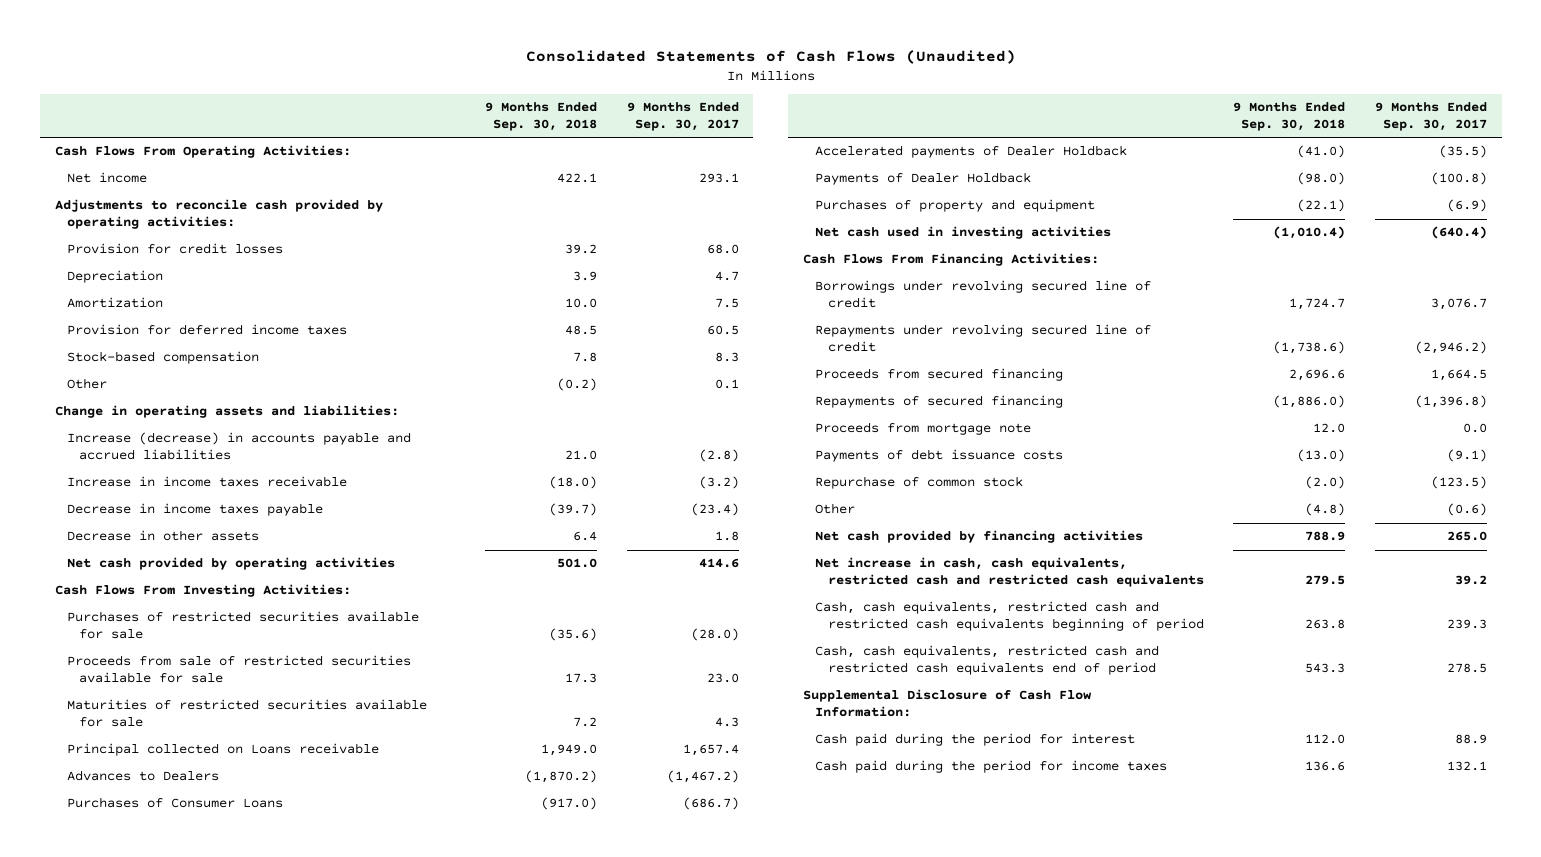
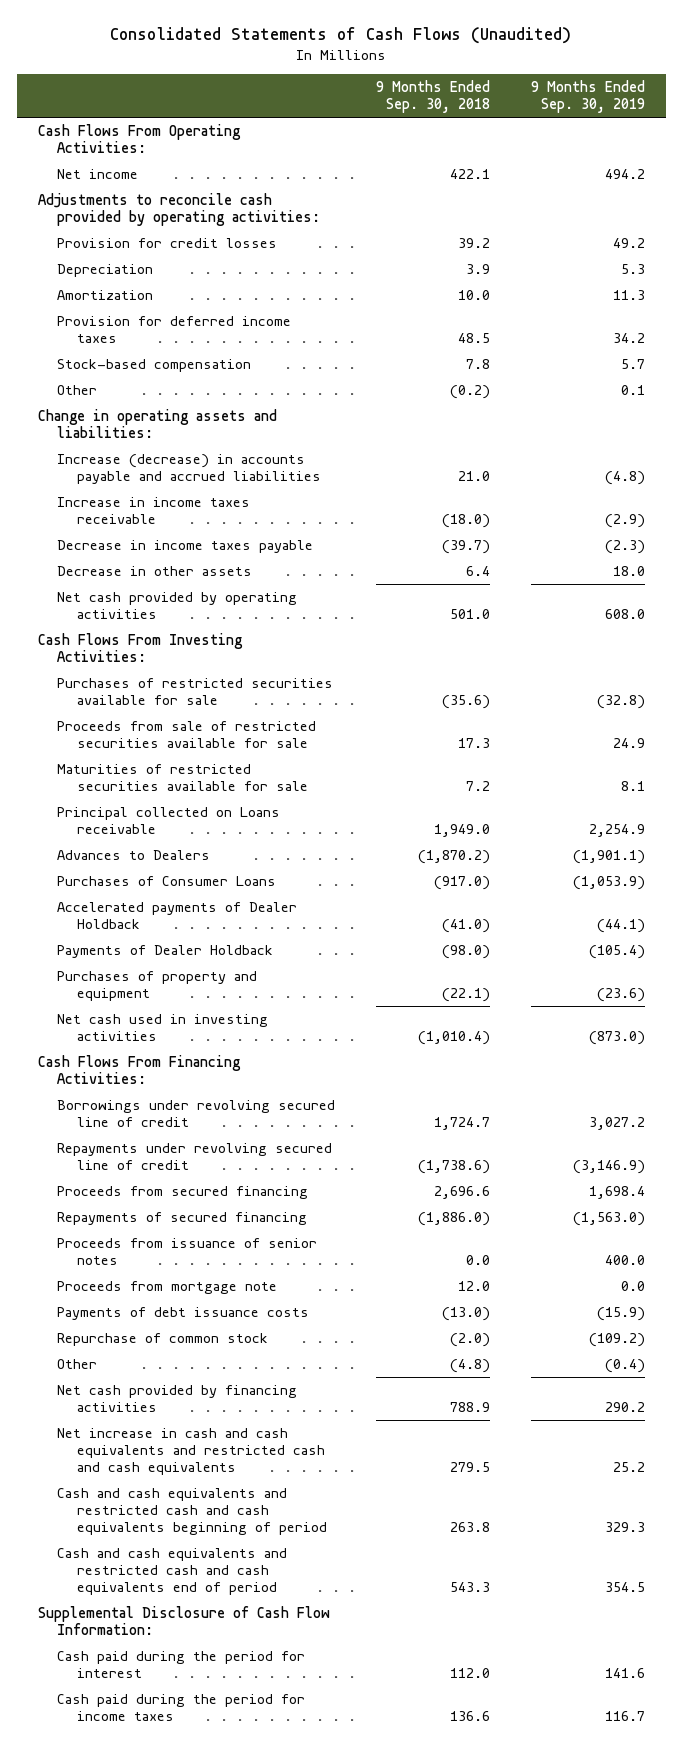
[626,102,739,132] 9 Months Ended Sep. 30, 2017 -> none
none -> [531,80,646,114] 9 Months Ended Sep. 30, 2019
none -> [57,1237,318,1266] Proceeds from issuance of senior notes
[815,557,1204,588] Net increase in cash, cash equivalents, restricted cash and restricted cash equivalents -> [57,1427,325,1476] Net increase in cash and cash equivalents and restricted cash and cash equivalents
[815,601,1204,632] Cash, cash equivalents, restricted cash and restricted cash equivalents beginning of period -> [57,1487,327,1536] Cash and cash equivalents and restricted cash and cash equivalents beginning of period
[815,645,1160,676] Cash, cash equivalents, restricted cash and restricted cash equivalents end of period -> [57,1547,288,1596] Cash and cash equivalents and restricted cash and cash equivalents end of period

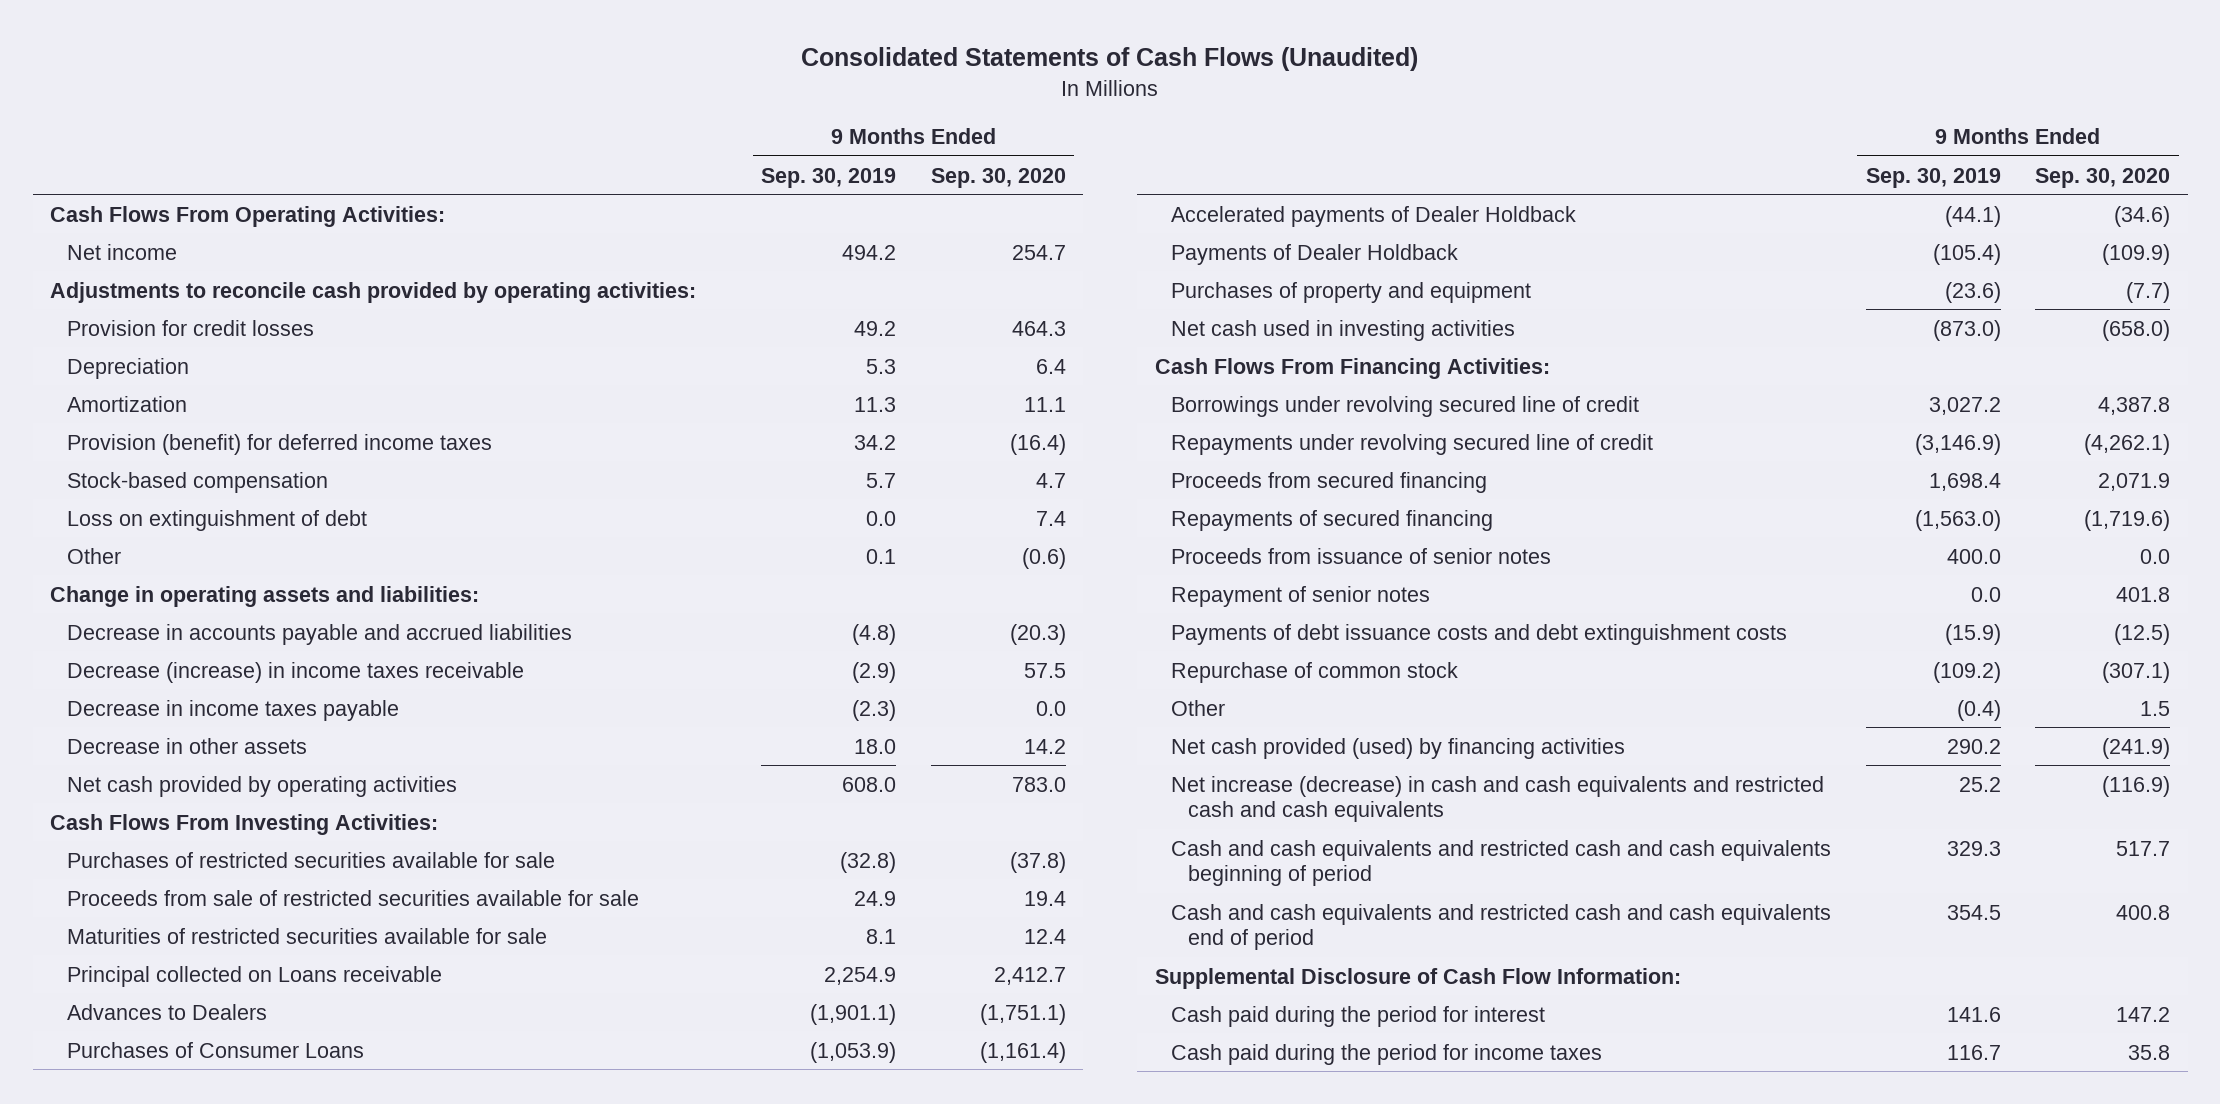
[376,80,491,114] 9 Months Ended Sep. 30, 2018 -> none
none -> [930,167,1066,188] Sep. 30, 2020
[57,315,292,344] Provision for deferred income taxes -> [66,433,492,455] Provision (benefit) for deferred income taxes
none -> [66,509,367,531] Loss on extinguishment of debt
[57,453,321,485] Increase (decrease) in accounts payable and accrued liabilities -> [66,623,572,645] Decrease in accounts payable and accrued liabilities
[57,496,251,525] Increase in income taxes receivable -> [66,661,524,683] Decrease (increase) in income taxes receivable
[57,1280,278,1294] Proceeds from mortgage note -> none
none -> [1171,585,1431,607] Repayment of senior notes
[57,1306,310,1320] Payments of debt issuance costs -> [1171,623,1788,645] Payments of debt issuance costs and debt extinguishment costs
[57,1384,298,1413] Net cash provided by financing activities -> [1171,737,1626,759] Net cash provided (used) by financing activities
[57,1427,325,1476] Net increase in cash and cash equivalents and restricted cash and cash equivalents -> [1171,775,1825,822] Net increase (decrease) in cash and cash equivalents and restricted cash and cash equivalents

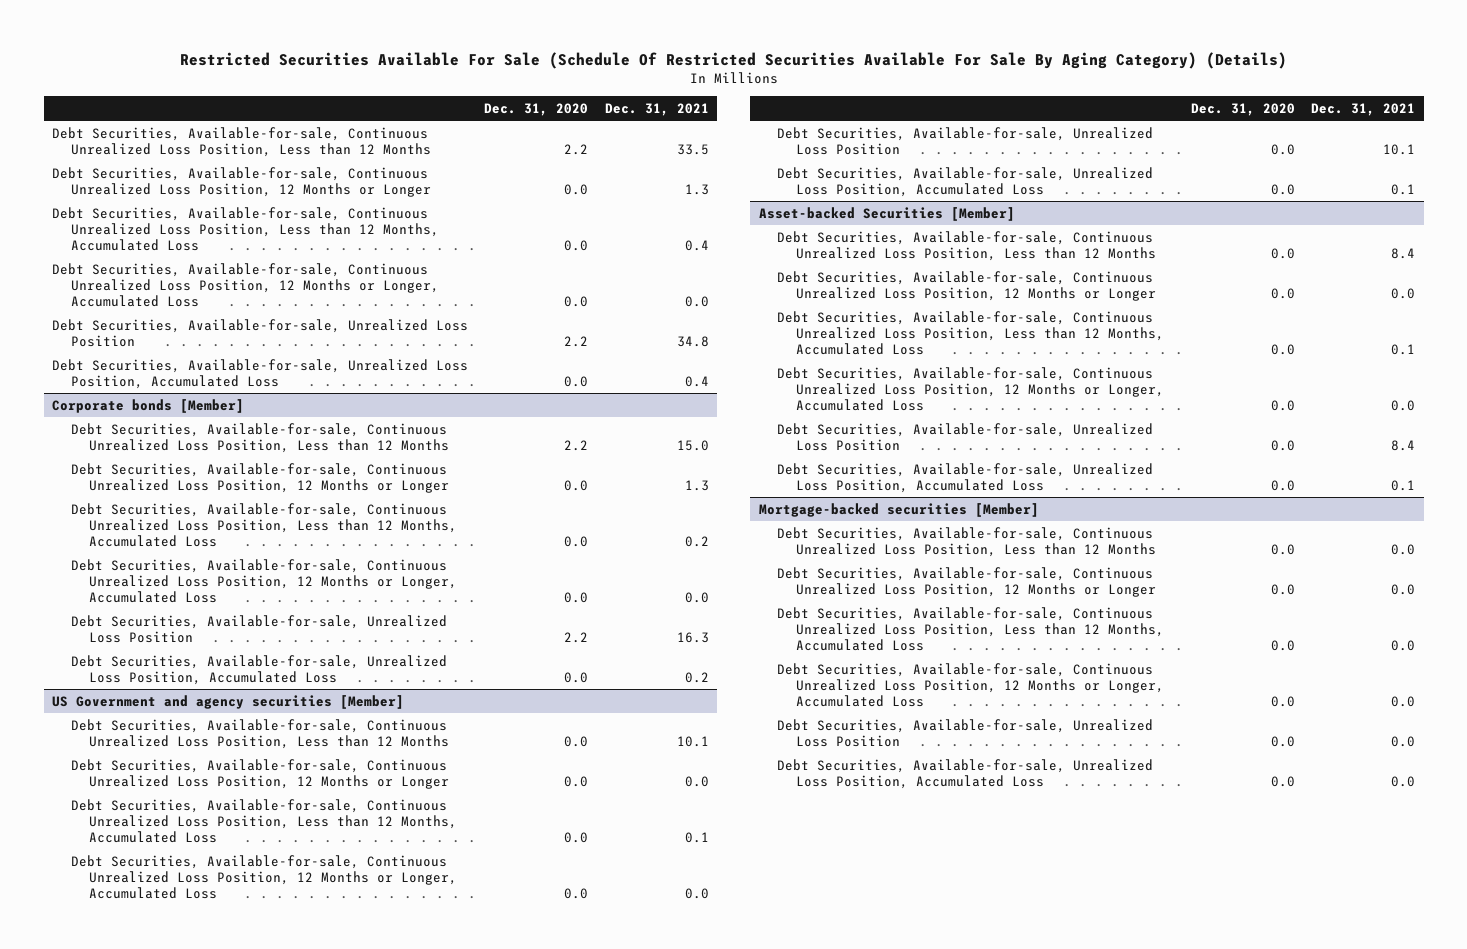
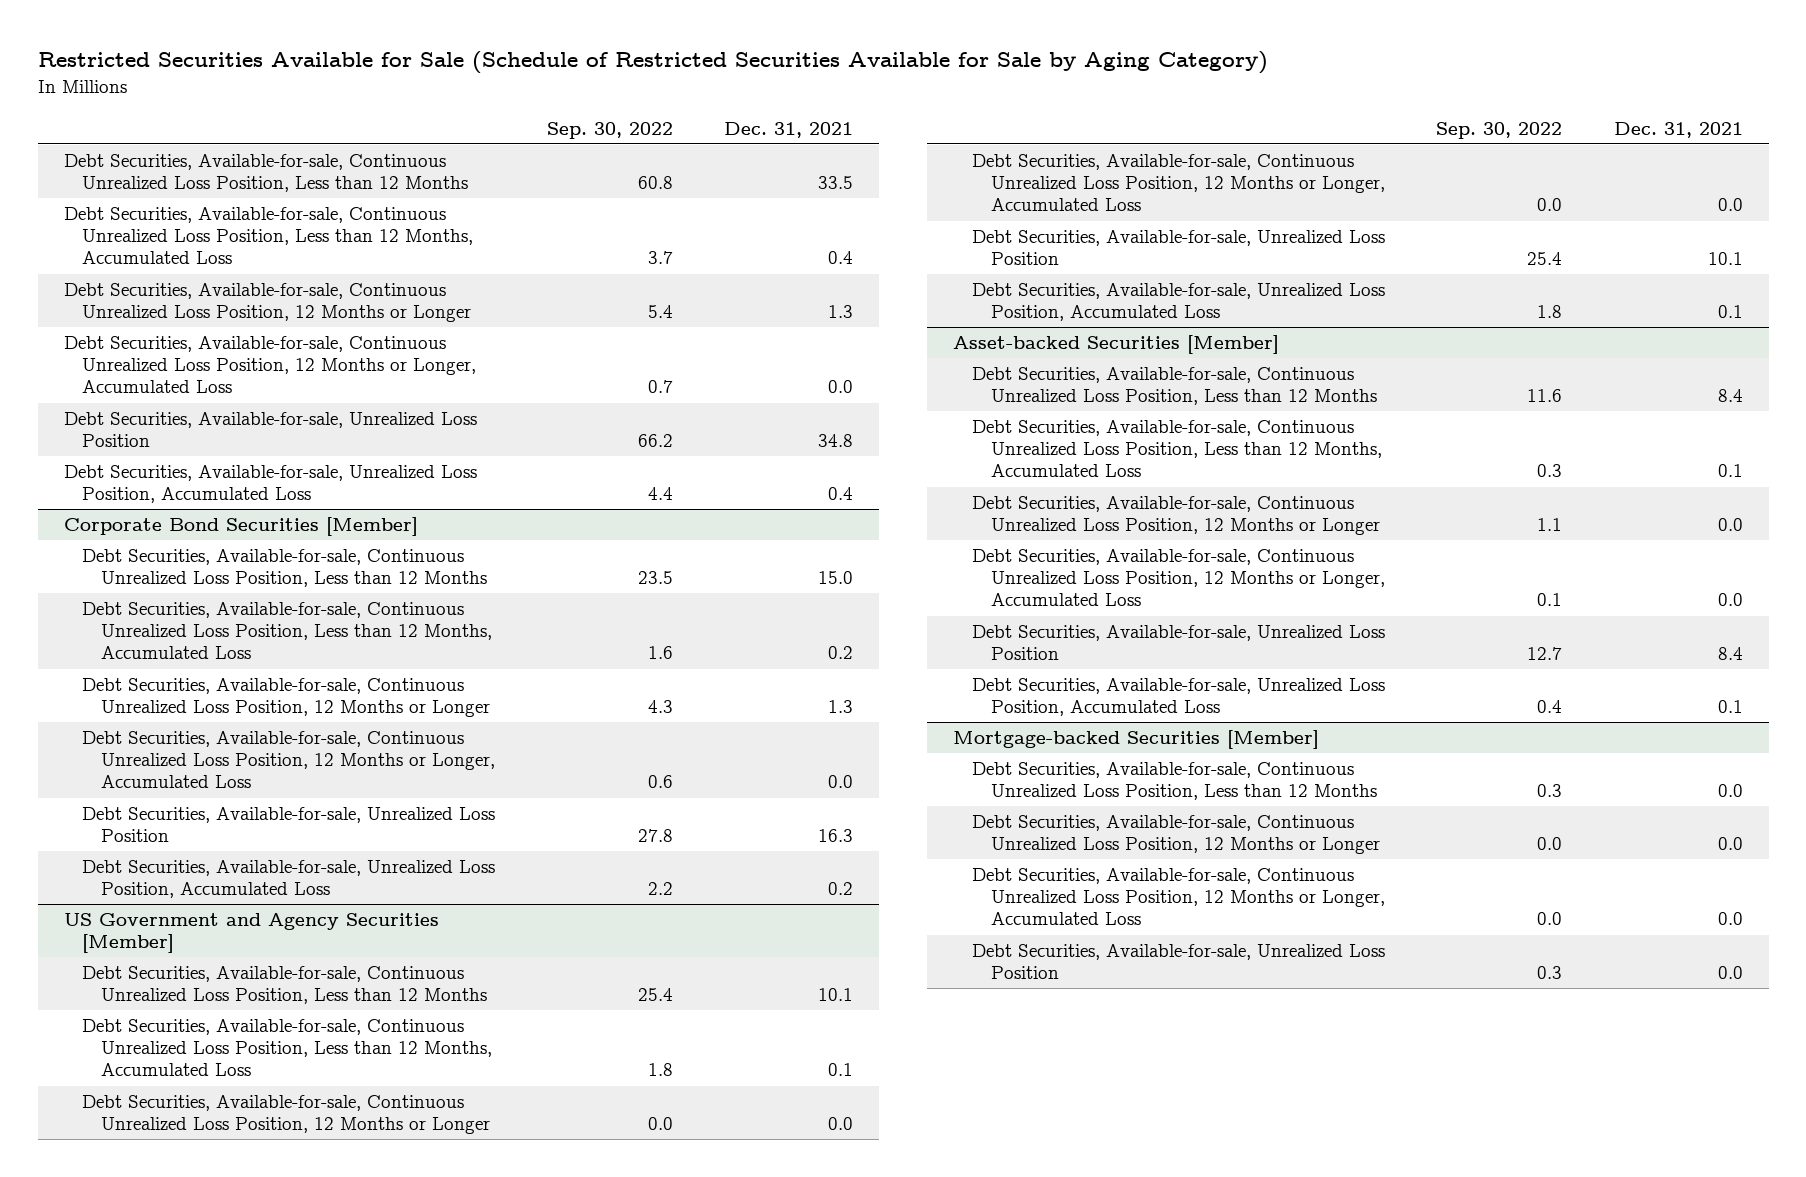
[179,51,1287,69] Restricted Securities Available For Sale (Schedule Of Restricted Securities Available For Sale By Aging Category) (Details) -> [37,51,1268,75] Restricted Securities Available for Sale (Schedule of Restricted Securities Available for Sale by Aging Category)
[484,102,589,116] Dec. 31, 2020 -> none
none -> [546,121,673,139] Sep. 30, 2022
[52,166,431,197] Debt Securities, Available-for-sale, Continuous Unrealized Loss Position, 12 Months or Longer -> [63,283,472,323] Debt Securities, Available-for-sale, Continuous Unrealized Loss Position, 12 Months or Longer
[52,398,245,413] Corporate bonds [Member] -> [63,517,418,537] Corporate Bond Securities [Member]
[70,462,450,493] Debt Securities, Available-for-sale, Continuous Unrealized Loss Position, 12 Months or Longer -> none
none -> [82,678,491,718] Debt Securities, Available-for-sale, Continuous Unrealized Loss Position, 12 Months or Longer
[52,694,405,709] US Government and agency securities [Member] -> [63,913,439,954] US Government and Agency Securities [Member]
[70,758,450,789] Debt Securities, Available-for-sale, Continuous Unrealized Loss Position, 12 Months or Longer -> none
none -> [82,1095,491,1135] Debt Securities, Available-for-sale, Continuous Unrealized Loss Position, 12 Months or Longer
[777,270,1156,301] Debt Securities, Available-for-sale, Continuous Unrealized Loss Position, 12 Months or Longer -> [971,496,1380,536] Debt Securities, Available-for-sale, Continuous Unrealized Loss Position, 12 Months or Longer
[758,502,1039,517] Mortgage-backed securities [Member] -> [952,730,1319,750] Mortgage-backed Securities [Member]
[777,606,1164,651] Debt Securities, Available-for-sale, Continuous Unrealized Loss Position, Less than 12 Months, Accumulated Loss -> none
[777,758,1154,789] Debt Securities, Available-for-sale, Unrealized Loss Position, Accumulated Loss -> none

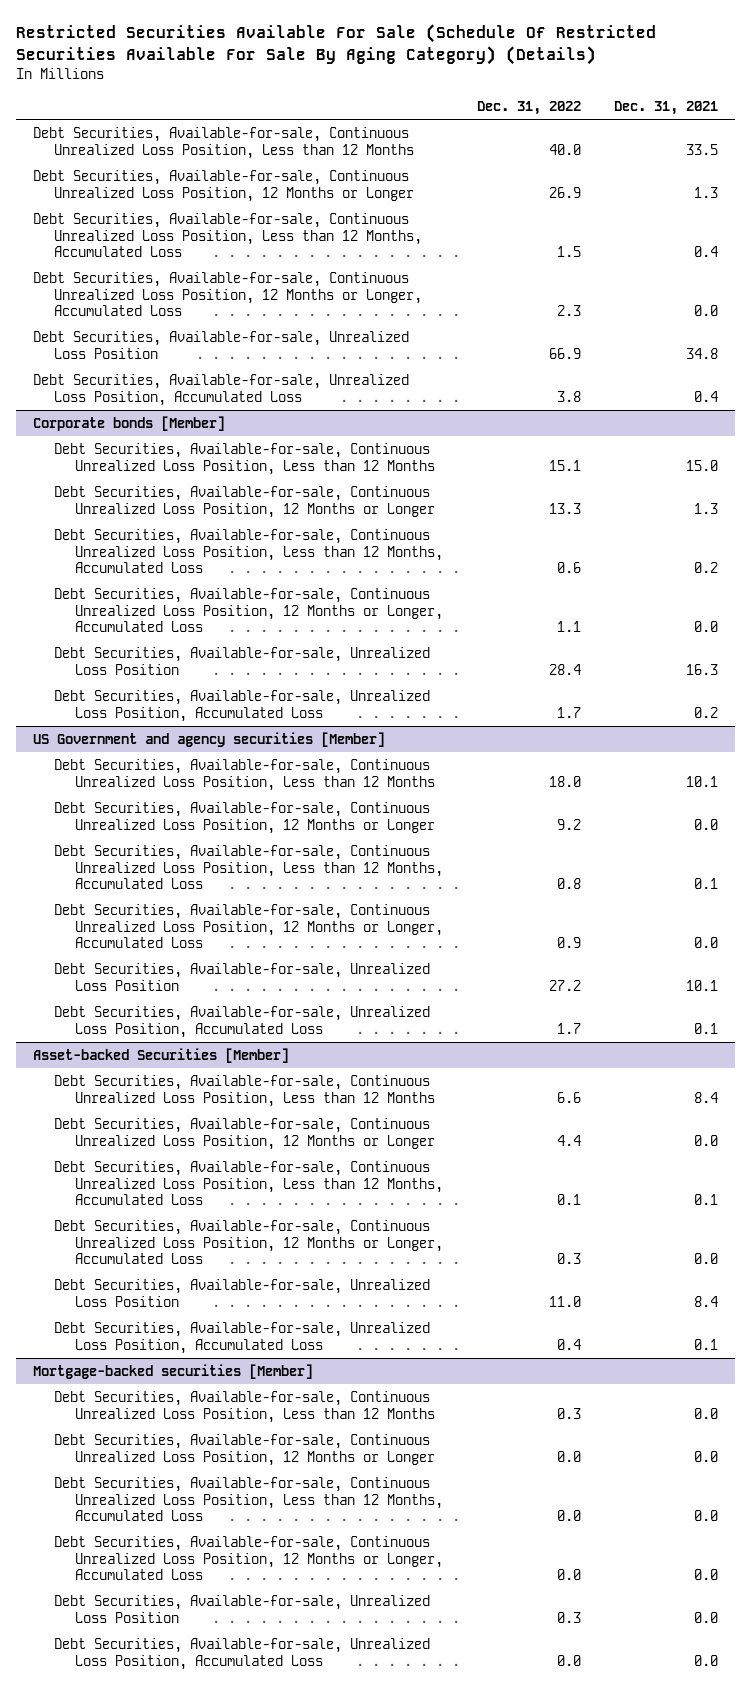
[37,51,1268,75] Restricted Securities Available for Sale (Schedule of Restricted Securities Available for Sale by Aging Category) -> [16,24,657,66] Restricted Securities Available For Sale (Schedule Of Restricted Securities Available For Sale By Aging Category) (Details)
[546,121,673,139] Sep. 30, 2022 -> none
none -> [476,101,581,116] Dec. 31, 2022
[63,207,474,265] Debt Securities, Available-for-sale, Continuous Unrealized Loss Position, Less than 12 Months, Accumulated Loss -> [32,213,423,258] Debt Securities, Available-for-sale, Continuous Unrealized Loss Position, Less than 12 Months, Accumulated Loss
[63,517,418,537] Corporate Bond Securities [Member] -> [32,416,225,432] Corporate bonds [Member]
[82,602,493,660] Debt Securities, Available-for-sale, Continuous Unrealized Loss Position, Less than 12 Months, Accumulated Loss -> none
none -> [54,529,444,574] Debt Securities, Available-for-sale, Continuous Unrealized Loss Position, Less than 12 Months, Accumulated Loss
[63,913,439,954] US Government and Agency Securities [Member] -> [32,732,385,748] US Government and agency securities [Member]
[82,1019,493,1077] Debt Securities, Available-for-sale, Continuous Unrealized Loss Position, Less than 12 Months, Accumulated Loss -> none
none -> [54,845,444,890] Debt Securities, Available-for-sale, Continuous Unrealized Loss Position, Less than 12 Months, Accumulated Loss
[971,420,1382,478] Debt Securities, Available-for-sale, Continuous Unrealized Loss Position, Less than 12 Months, Accumulated Loss -> [54,1161,444,1206] Debt Securities, Available-for-sale, Continuous Unrealized Loss Position, Less than 12 Months, Accumulated Loss
[952,730,1319,750] Mortgage-backed Securities [Member] -> [32,1364,313,1380] Mortgage-backed securities [Member]
none -> [54,1477,444,1522] Debt Securities, Available-for-sale, Continuous Unrealized Loss Position, Less than 12 Months, Accumulated Loss
none -> [54,1638,431,1670] Debt Securities, Available-for-sale, Unrealized Loss Position, Accumulated Loss

